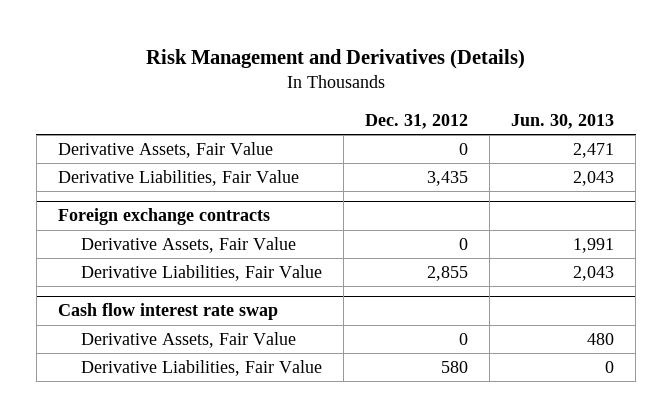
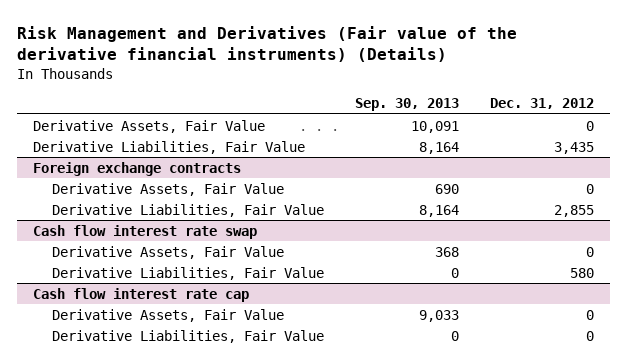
[146,49,526,70] Risk Management and Derivatives (Details) -> [17,25,518,63] Risk Management and Derivatives (Fair value of the derivative financial instruments) (Details)
[511,113,615,129] Jun. 30, 2013 -> none
none -> [354,98,459,112] Sep. 30, 2013
none -> [32,287,249,302] Cash flow interest rate cap
none -> [51,308,284,322] Derivative Assets, Fair Value
none -> [51,329,324,343] Derivative Liabilities, Fair Value

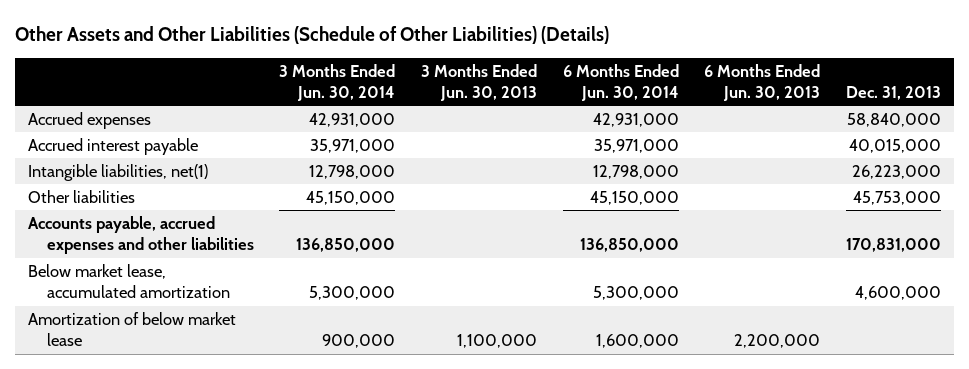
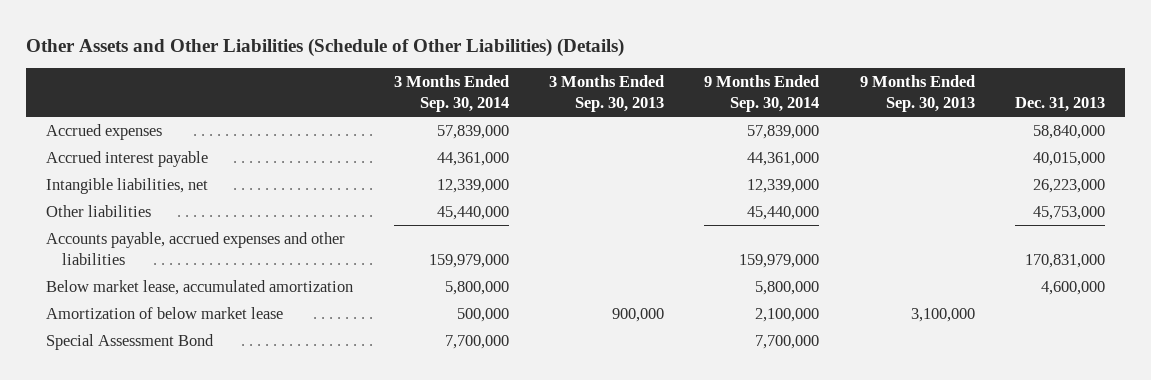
[279,63,396,102] 3 Months Ended Jun. 30, 2014 -> none
[420,63,537,102] 3 Months Ended Jun. 30, 2013 -> none
[562,63,679,102] 6 Months Ended Jun. 30, 2014 -> none
[704,63,821,102] 6 Months Ended Jun. 30, 2013 -> none
none -> [393,75,509,112] 3 Months Ended Sep. 30, 2014
none -> [548,75,664,112] 3 Months Ended Sep. 30, 2013
none -> [704,75,820,112] 9 Months Ended Sep. 30, 2014
none -> [859,75,975,112] 9 Months Ended Sep. 30, 2013
[27,163,208,181] Intangible liabilities, net(1) -> [46,178,209,195] Intangible liabilities, net
none -> [46,334,215,351] Special Assessment Bond

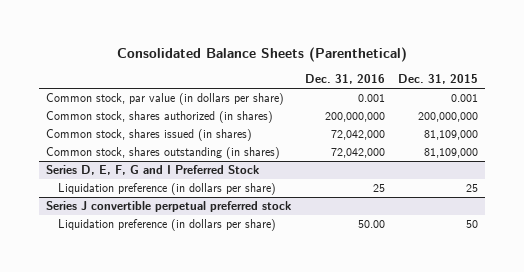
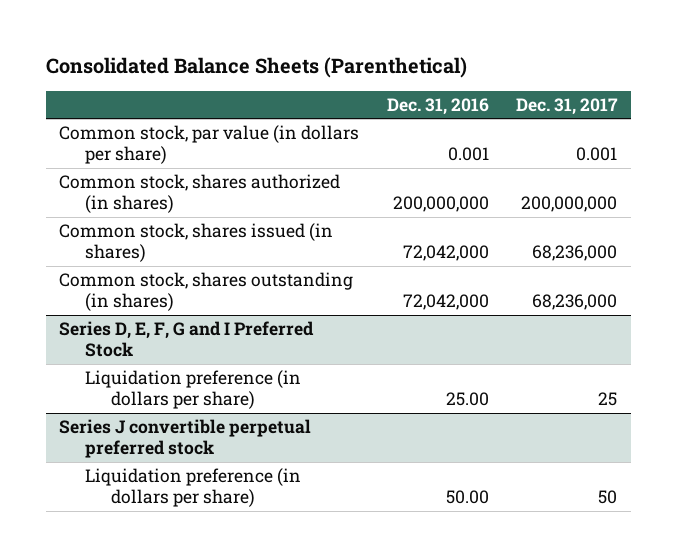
[398,74,479,85] Dec. 31, 2015 -> none
none -> [515,97,618,115] Dec. 31, 2017
[372,184,385,193] 25 -> [445,392,489,407] 25.00

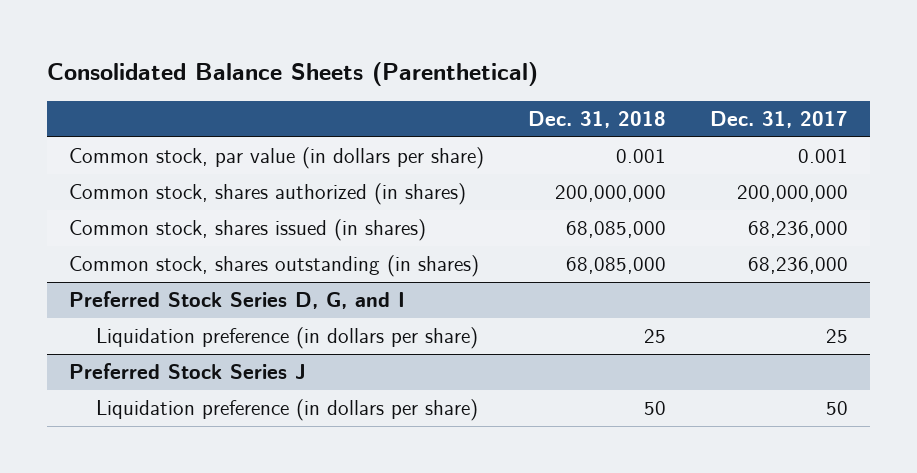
[386,97,489,115] Dec. 31, 2016 -> none
none -> [527,111,666,129] Dec. 31, 2018
[59,321,315,358] Series D, E, F, G and I Preferred Stock -> [68,291,405,310] Preferred Stock Series D, G, and I
[59,419,312,459] Series J convertible perpetual preferred stock -> [68,363,306,380] Preferred Stock Series J

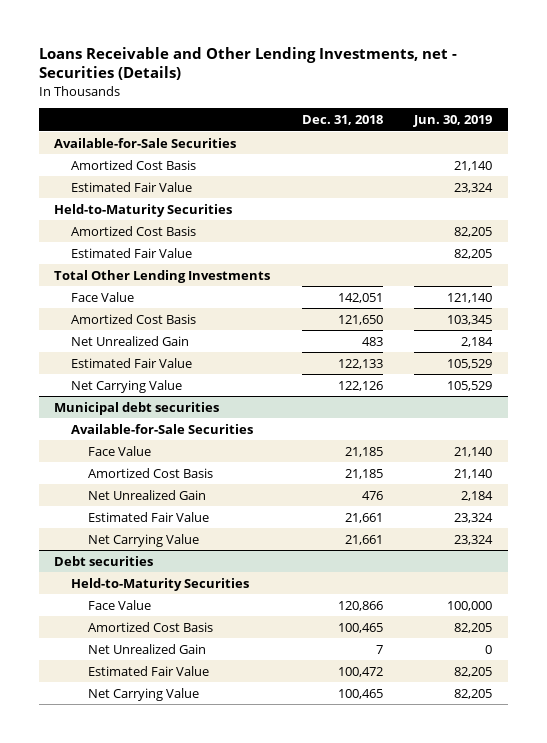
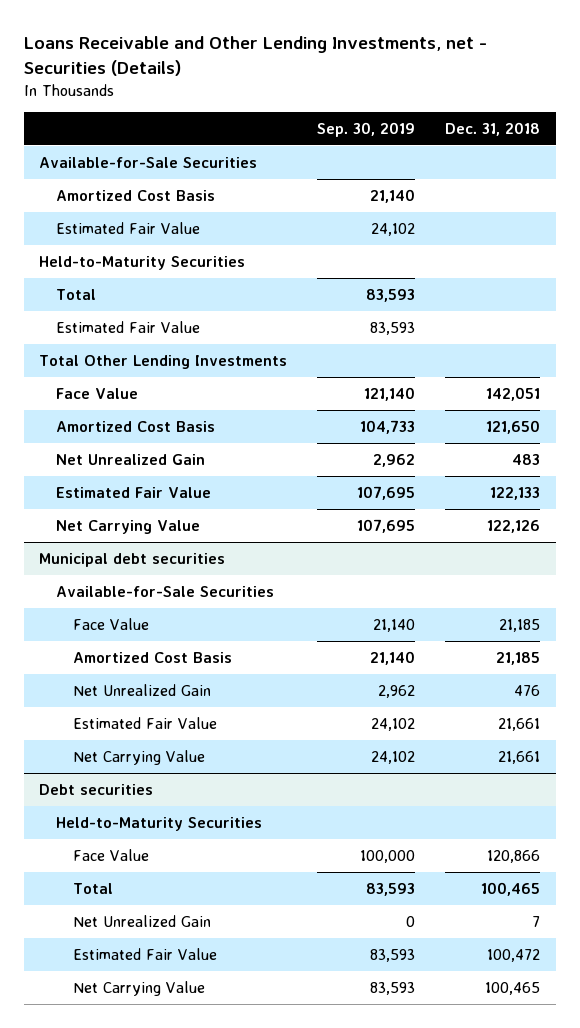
[413,115,493,128] Jun. 30, 2019 -> none
none -> [317,122,416,138] Sep. 30, 2019
[71,225,197,236] Amortized Cost Basis -> [56,288,97,300] Total
[87,621,213,632] Amortized Cost Basis -> [73,882,114,894] Total

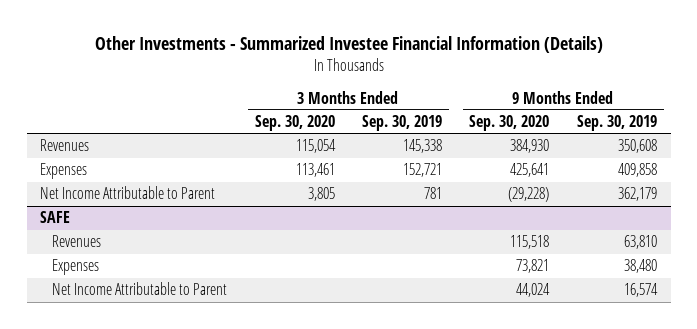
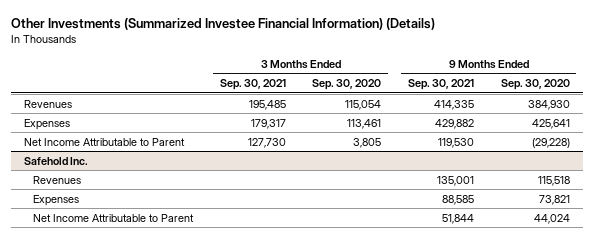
[94,36,603,54] Other Investments - Summarized Investee Financial Information (Details) -> [10,18,435,31] Other Investments (Summarized Investee Financial Information) (Details)
[362,115,443,132] Sep. 30, 2019 -> none
[576,115,657,132] Sep. 30, 2019 -> none
none -> [219,79,286,91] Sep. 30, 2021
none -> [407,79,474,91] Sep. 30, 2021
[40,211,71,224] SAFE -> [24,156,89,165] Safehold Inc.

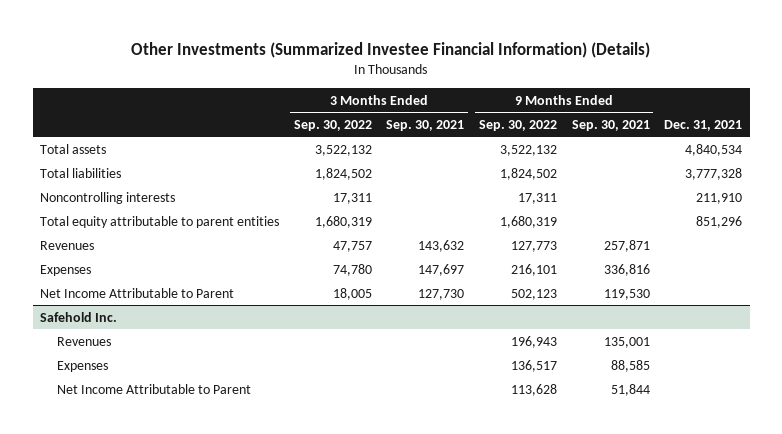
[312,79,382,91] Sep. 30, 2020 -> none
[500,79,570,91] Sep. 30, 2020 -> none
none -> [293,119,372,131] Sep. 30, 2022
none -> [478,119,557,131] Sep. 30, 2022
none -> [664,119,743,131] Dec. 31, 2021
none -> [40,143,107,154] Total assets
none -> [40,167,122,178] Total liabilities
none -> [40,191,176,204] Noncontrolling interests
none -> [40,215,280,228] Total equity attributable to parent entities
[248,99,286,110] 195,485 -> [418,239,465,252] 143,632
[433,99,474,110] 414,335 -> [603,239,650,252] 257,871
[250,118,286,129] 179,317 -> [418,263,465,276] 147,697
[434,118,474,129] 429,882 -> [603,263,650,276] 336,816

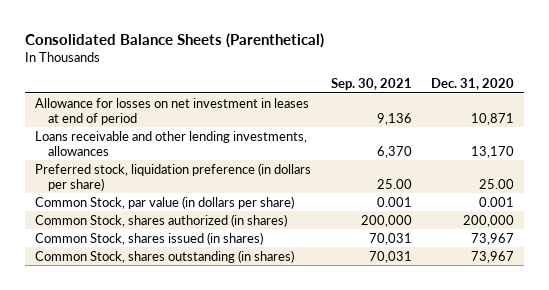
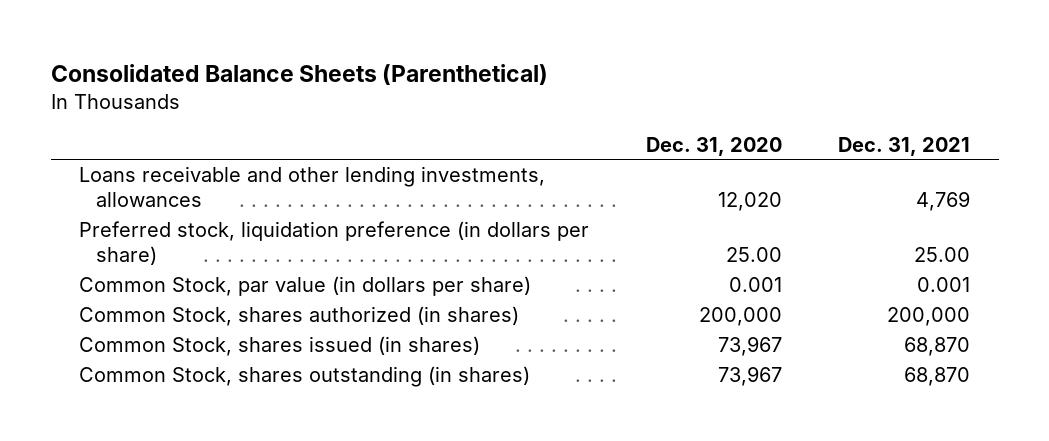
[330,77,412,90] Sep. 30, 2021 -> none
none -> [838,136,971,156] Dec. 31, 2021
[35,97,310,125] Allowance for losses on net investment in leases at end of period -> none
[471,145,515,158] 13,170 -> [717,191,782,211] 12,020

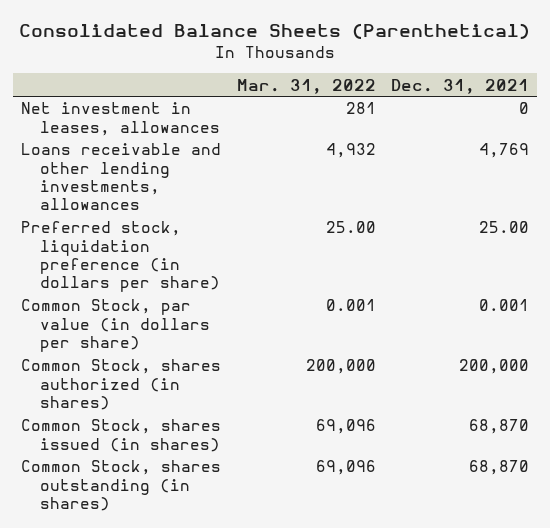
[645,136,782,156] Dec. 31, 2020 -> none
none -> [236,78,376,94] Mar. 31, 2022
none -> [21,102,220,136] Net investment in leases, allowances

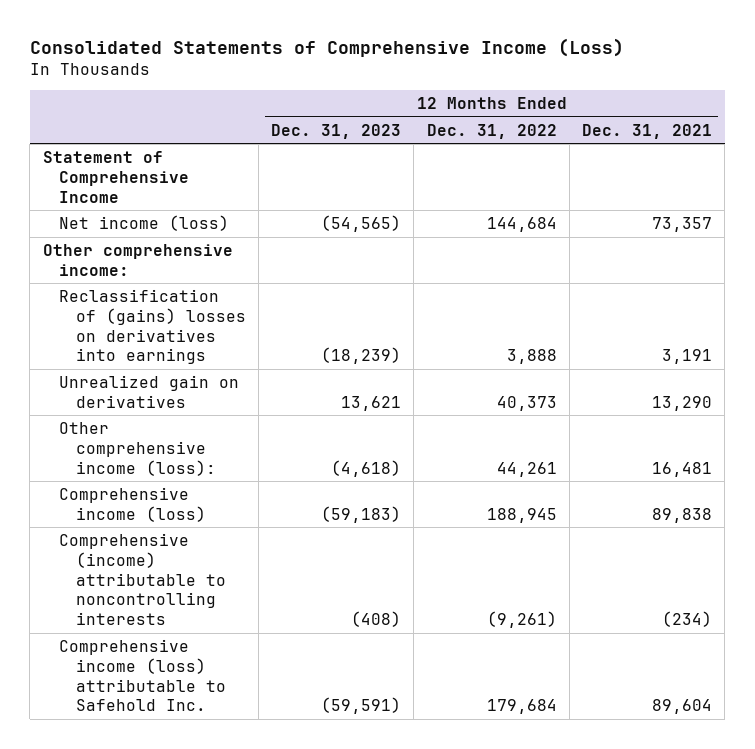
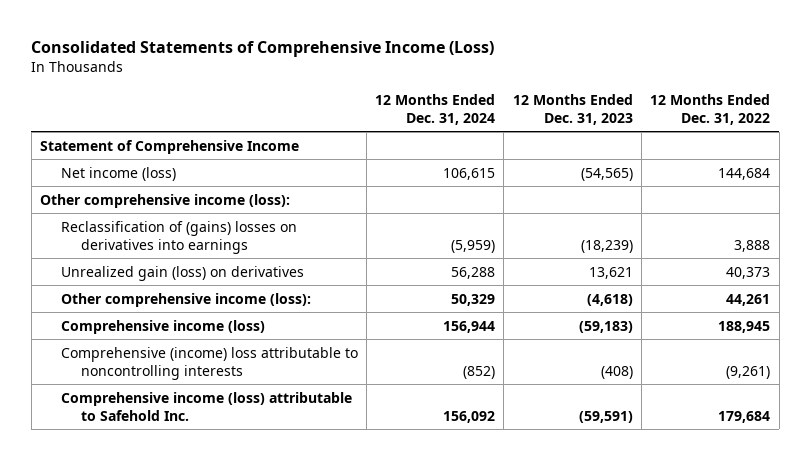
[582,123,713,139] Dec. 31, 2021 -> none
none -> [375,93,496,125] 12 Months Ended Dec. 31, 2024
[42,243,233,276] Other comprehensive income: -> [40,193,291,208] Other comprehensive income (loss):
[59,374,240,408] Unrealized gain on derivatives -> [60,265,304,281] Unrealized gain (loss) on derivatives
[59,532,226,626] Comprehensive (income) attributable to noncontrolling interests -> [60,346,358,380] Comprehensive (income) loss attributable to noncontrolling interests

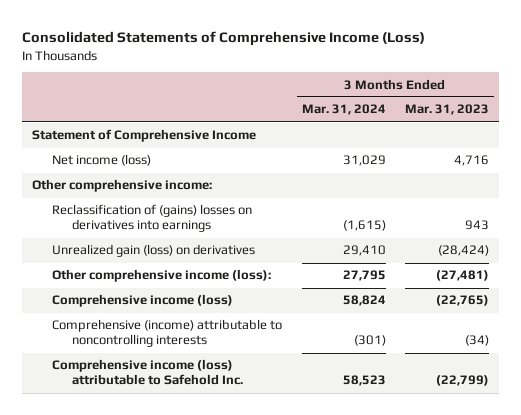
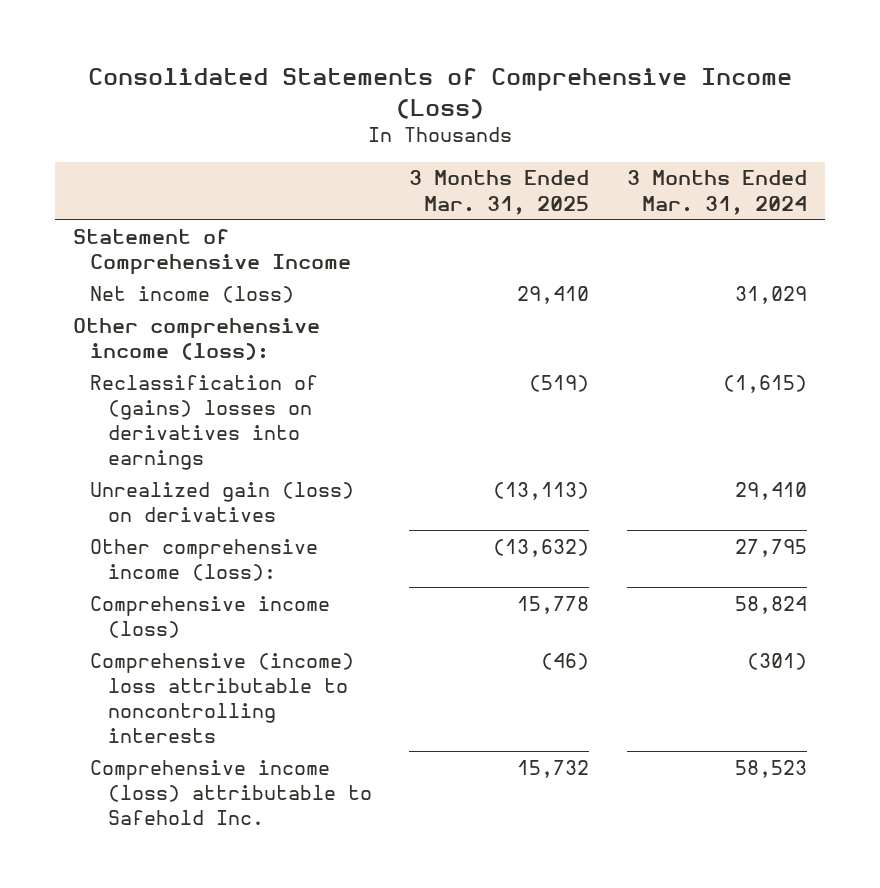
[405,104,490,116] Mar. 31, 2023 -> none
none -> [409,170,590,215] 3 Months Ended Mar. 31, 2025
[32,179,213,193] Other comprehensive income: -> [73,317,321,360] Other comprehensive income (loss):
[52,319,283,348] Comprehensive (income) attributable to noncontrolling interests -> [90,652,355,743] Comprehensive (income) loss attributable to noncontrolling interests

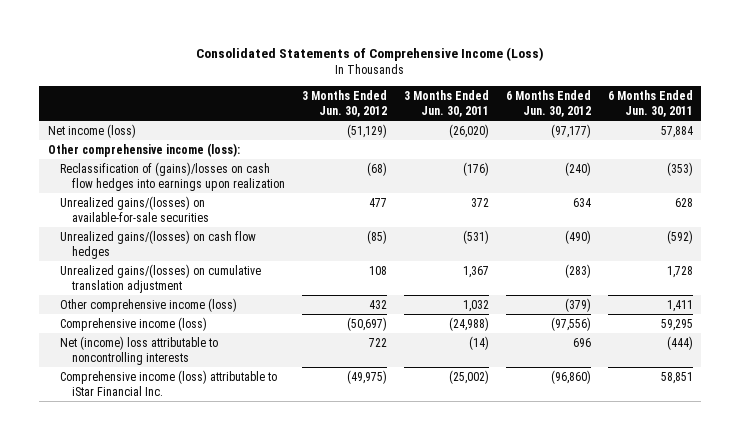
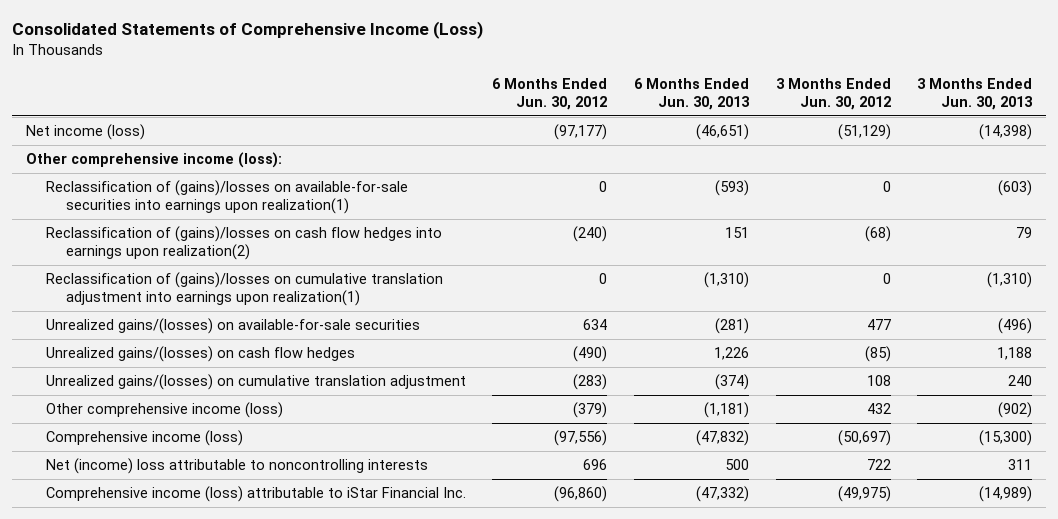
[403,89,489,117] 3 Months Ended Jun. 30, 2011 -> none
[607,89,693,117] 6 Months Ended Jun. 30, 2011 -> none
none -> [633,77,750,110] 6 Months Ended Jun. 30, 2013
none -> [917,77,1034,110] 3 Months Ended Jun. 30, 2013
none -> [45,180,408,215] Reclassification of (gains)/losses on available-for-sale securities into earnings upon realization(1)
[59,161,285,192] Reclassification of (gains)/losses on cash flow hedges into earnings upon realization -> [45,226,442,261] Reclassification of (gains)/losses on cash flow hedges into earnings upon realization(2)
none -> [45,272,443,307] Reclassification of (gains)/losses on cumulative translation adjustment into earnings upon realization(1)

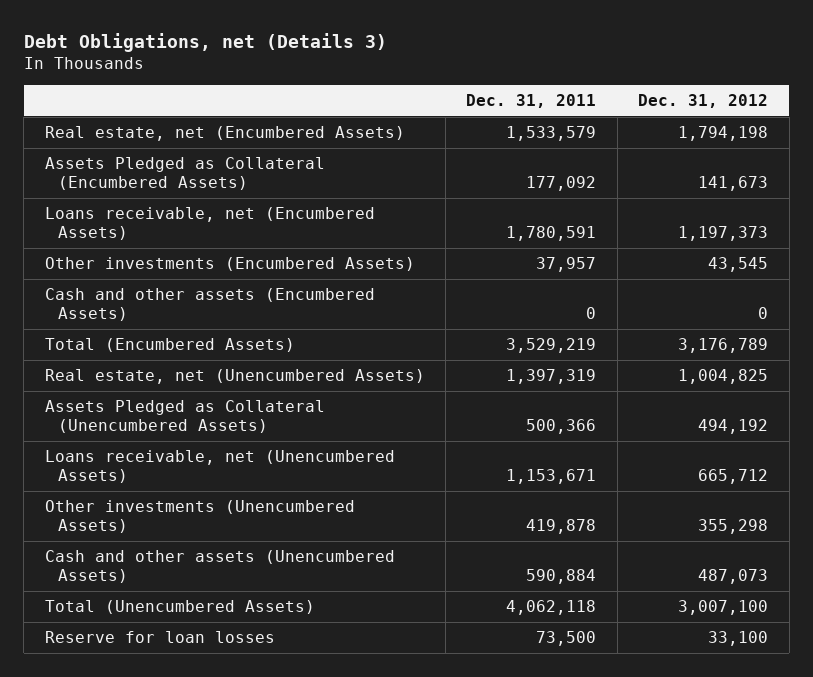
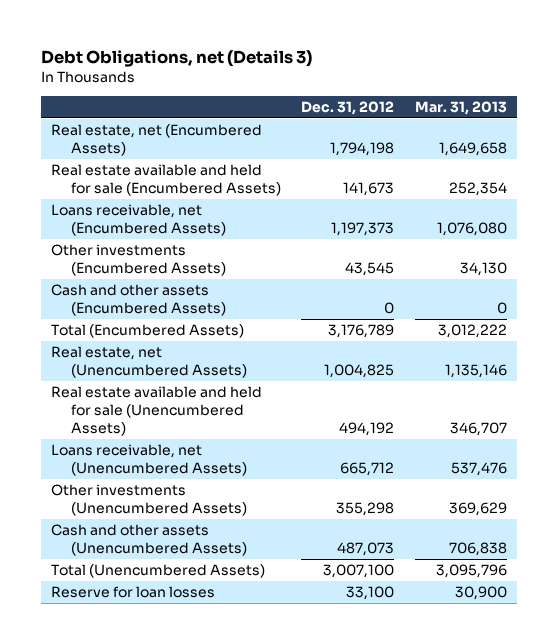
[466,93,597,108] Dec. 31, 2011 -> none
none -> [415,101,508,116] Mar. 31, 2013
[44,157,325,190] Assets Pledged as Collateral (Encumbered Assets) -> [51,164,281,197] Real estate available and held for sale (Encumbered Assets)
[44,400,325,433] Assets Pledged as Collateral (Unencumbered Assets) -> [51,386,263,437] Real estate available and held for sale (Unencumbered Assets)

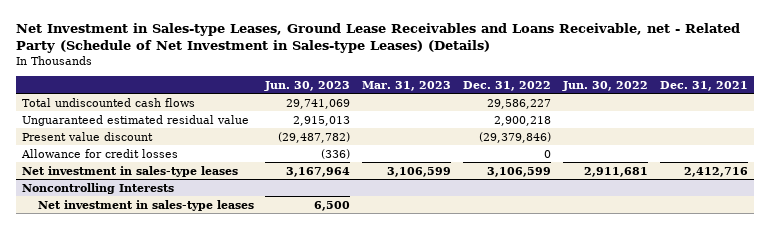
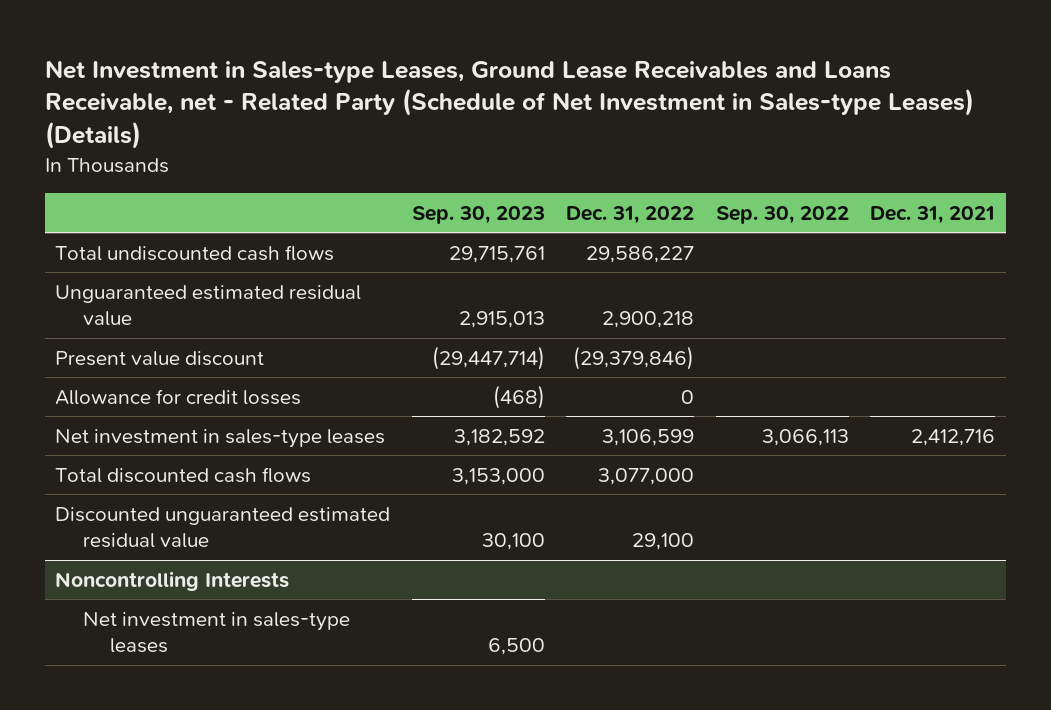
[264,80,351,91] Jun. 30, 2023 -> none
[362,80,452,91] Mar. 31, 2023 -> none
[561,80,648,91] Jun. 30, 2022 -> none
none -> [411,205,545,224] Sep. 30, 2023
none -> [715,205,849,224] Sep. 30, 2022
none -> [55,466,312,483] Total discounted cash flows
none -> [55,506,391,549] Discounted unguaranteed estimated residual value

